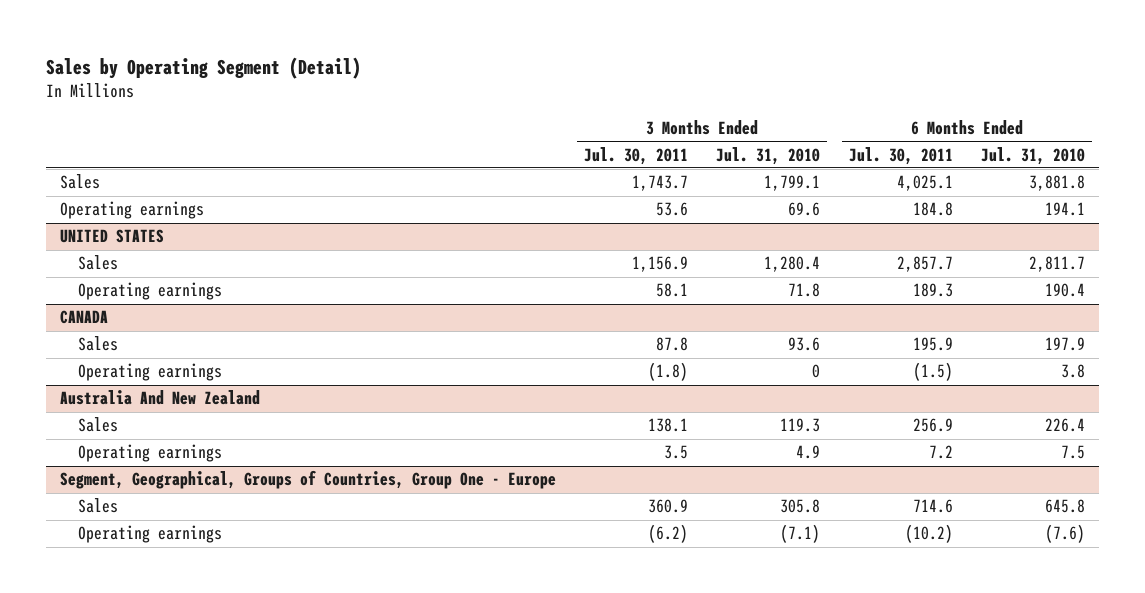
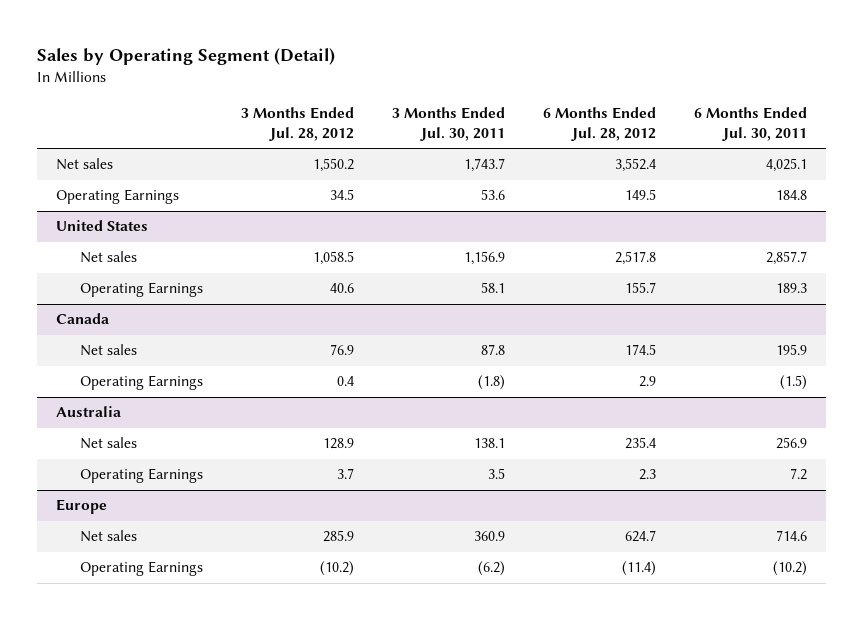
[716,146,821,165] Jul. 31, 2010 -> none
[980,146,1085,165] Jul. 31, 2010 -> none
none -> [241,107,355,142] 3 Months Ended Jul. 28, 2012
none -> [543,107,657,142] 6 Months Ended Jul. 28, 2012
[60,390,261,406] Australia And New Zealand -> none
[60,470,557,490] Segment, Geographical, Groups of Countries, Group One - Europe -> none
[60,174,101,190] Sales -> [55,158,113,171] Net sales
[60,201,205,220] Operating earnings -> [55,189,179,205] Operating Earnings
[60,229,165,244] UNITED STATES -> [55,220,148,232] United States
[78,255,119,271] Sales -> [80,251,138,264] Net sales
[78,282,223,301] Operating earnings -> [80,282,204,298] Operating Earnings
[60,310,109,325] CANADA -> [55,313,109,325] Canada
[78,336,119,352] Sales -> [80,344,138,357] Net sales
[78,363,223,382] Operating earnings -> [80,375,204,391] Operating Earnings
none -> [55,406,121,418] Australia
[78,417,119,433] Sales -> [80,437,138,450] Net sales
[78,444,223,463] Operating earnings -> [80,468,204,484] Operating Earnings
none -> [55,499,107,515] Europe
[78,498,119,514] Sales -> [80,530,138,543] Net sales
[78,525,223,544] Operating earnings -> [80,561,204,577] Operating Earnings

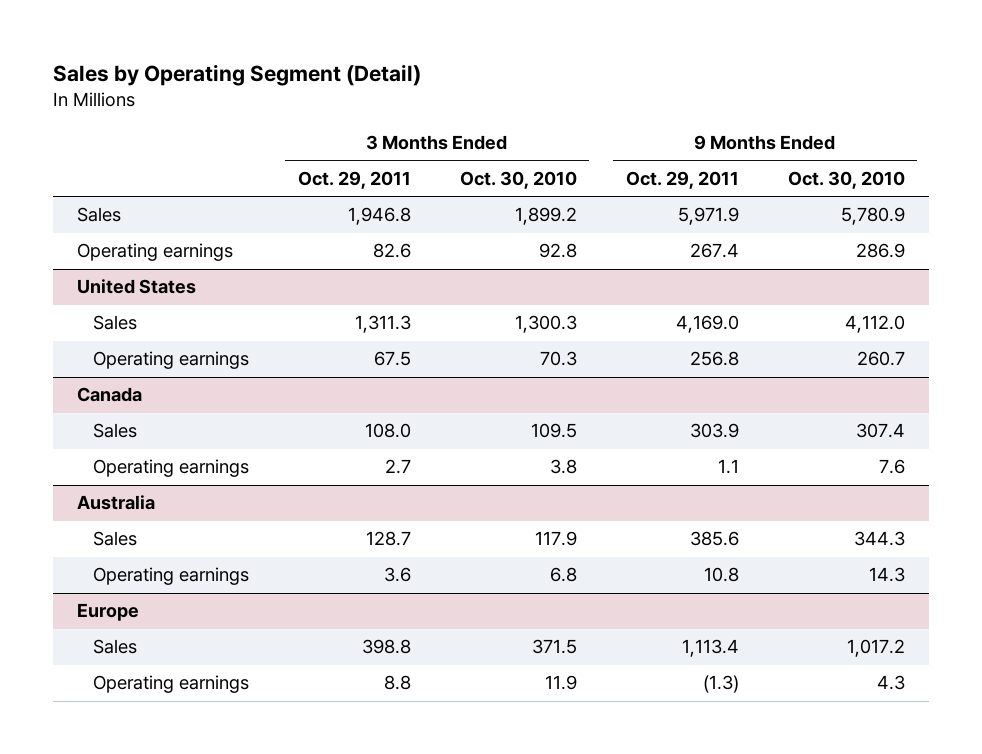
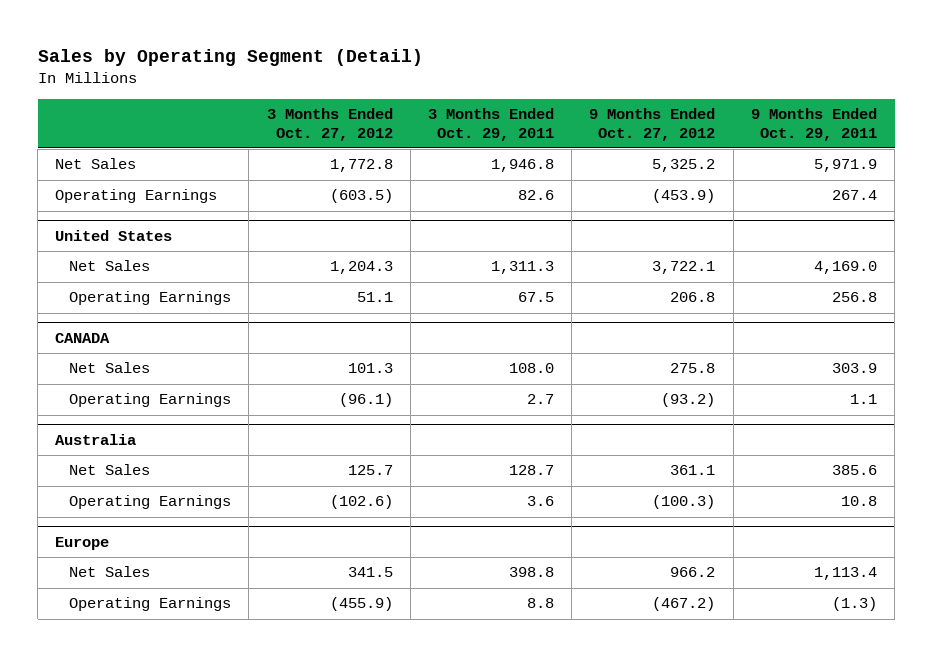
[459,170,577,189] Oct. 30, 2010 -> none
[787,170,905,189] Oct. 30, 2010 -> none
none -> [266,108,393,141] 3 Months Ended Oct. 27, 2012
none -> [589,108,716,141] 9 Months Ended Oct. 27, 2012
[77,207,122,223] Sales -> [55,158,137,170] Net Sales
[77,243,234,262] Operating earnings -> [55,189,218,204] Operating Earnings
[92,315,137,331] Sales -> [69,260,151,272] Net Sales
[92,351,249,370] Operating earnings -> [69,291,232,306] Operating Earnings
[77,387,143,403] Canada -> [55,332,111,343] CANADA
[92,423,137,439] Sales -> [69,362,151,374] Net Sales
[92,459,249,478] Operating earnings -> [69,393,232,408] Operating Earnings
[92,531,137,547] Sales -> [69,464,151,476] Net Sales
[92,567,249,586] Operating earnings -> [69,495,232,510] Operating Earnings
[92,639,137,655] Sales -> [69,566,151,578] Net Sales
[92,675,249,694] Operating earnings -> [69,597,232,612] Operating Earnings

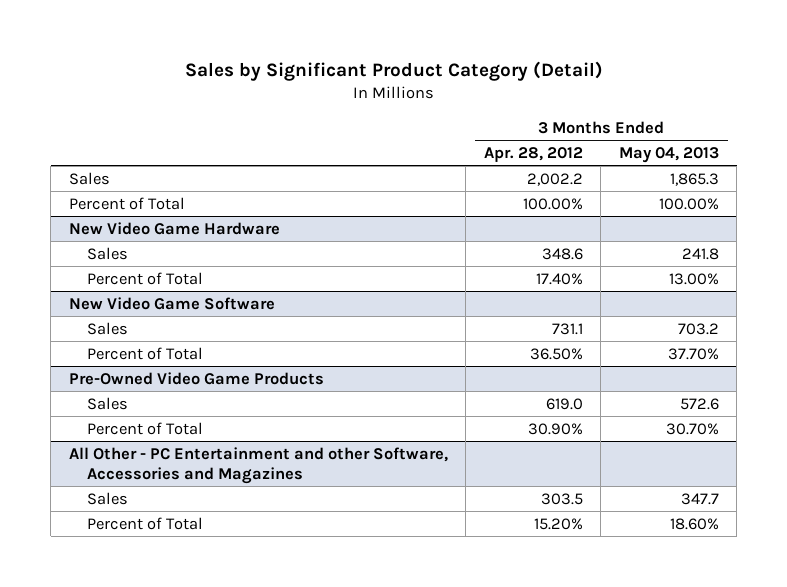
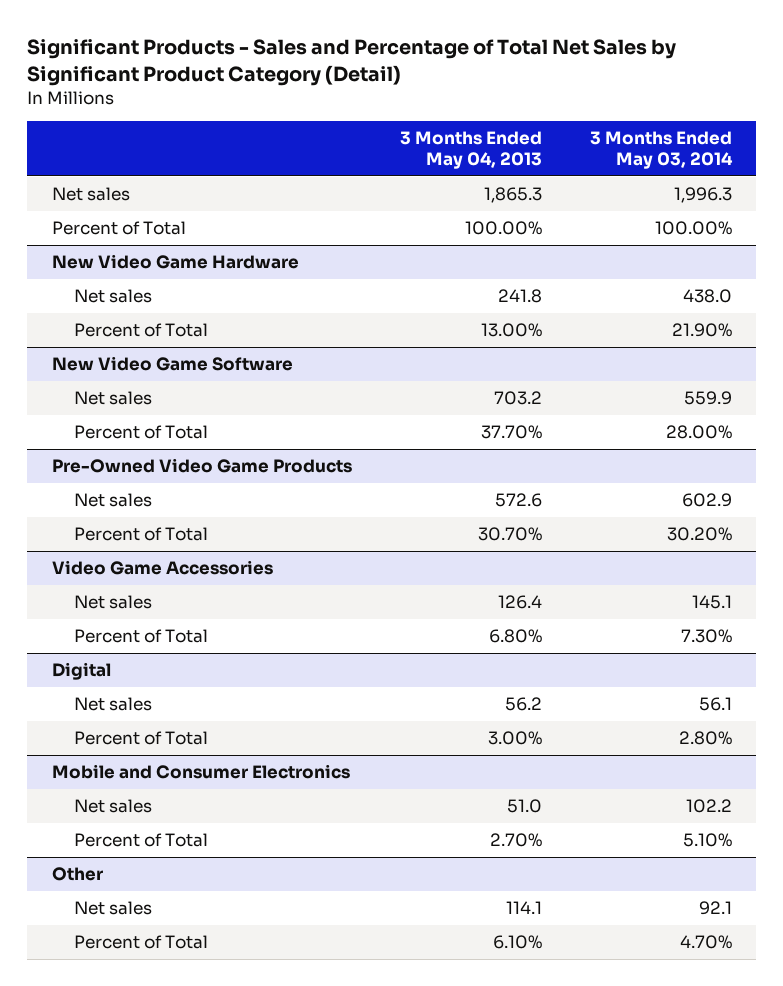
[184,61,603,82] Sales by Significant Product Category (Detail) -> [27,38,677,86] Significant Products - Sales and Percentage of Total Net Sales by Significant Product Category (Detail)
[483,146,583,162] Apr. 28, 2012 -> none
none -> [589,131,733,169] 3 Months Ended May 03, 2014
[68,171,110,185] Sales -> [51,187,130,202] Net sales
[86,246,128,260] Sales -> [74,289,153,304] Net sales
[86,321,128,335] Sales -> [74,391,153,406] Net sales
[86,396,128,410] Sales -> [74,493,153,508] Net sales
[68,446,448,484] All Other - PC Entertainment and other Software, Accessories and Magazines -> none
none -> [51,560,273,576] Video Game Accessories
[86,491,128,505] Sales -> [74,595,153,610] Net sales
[680,492,719,505] 347.7 -> [497,595,542,610] 126.4
[669,517,719,530] 18.60% -> [488,629,542,644] 6.80%
none -> [51,662,111,681] Digital
none -> [74,697,153,712] Net sales
none -> [74,731,209,746] Percent of Total
none -> [51,764,350,780] Mobile and Consumer Electronics
none -> [74,799,153,814] Net sales
none -> [74,833,209,848] Percent of Total
none -> [51,867,103,882] Other
none -> [74,901,153,916] Net sales
none -> [74,935,209,950] Percent of Total

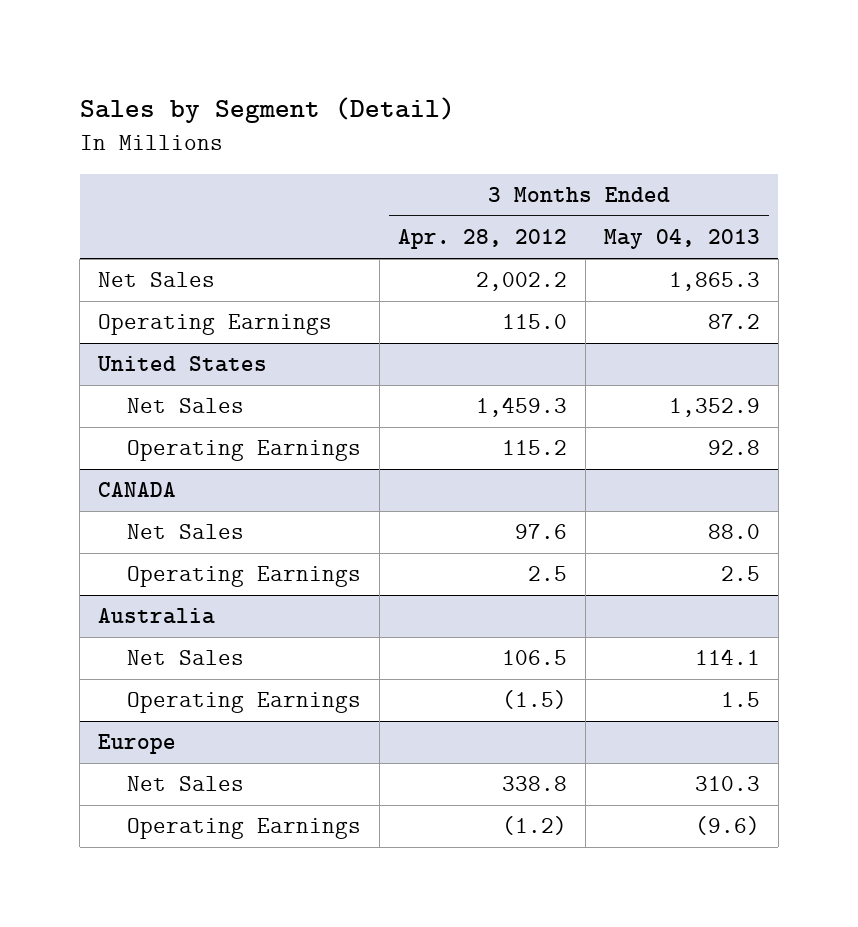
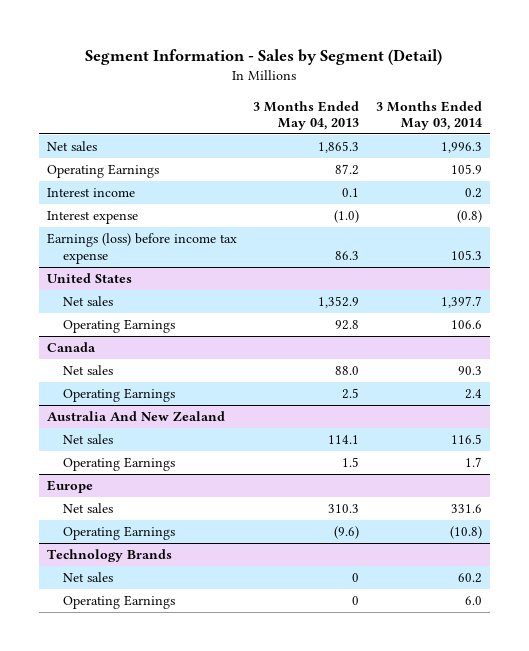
[79,97,455,124] Sales by Segment (Detail) -> [85,48,443,65] Segment Information - Sales by Segment (Detail)
[397,229,567,250] Apr. 28, 2012 -> none
none -> [375,100,482,131] 3 Months Ended May 03, 2014
[98,272,216,288] Net Sales -> [46,141,97,152] Net sales
none -> [46,188,135,198] Interest income
none -> [46,211,138,225] Interest expense
none -> [46,233,237,264] Earnings (loss) before income tax expense
[126,398,244,414] Net Sales -> [62,296,113,307] Net sales
[98,482,177,498] CANADA -> [46,342,96,353] Canada
[126,524,244,540] Net Sales -> [62,365,113,376] Net sales
[98,608,216,625] Australia -> none
none -> [46,411,225,422] Australia And New Zealand
[126,650,244,666] Net Sales -> [62,434,113,445] Net sales
[126,776,244,792] Net Sales -> [62,503,113,514] Net sales
none -> [46,549,172,563] Technology Brands
none -> [62,572,113,583] Net sales
none -> [62,595,175,610] Operating Earnings

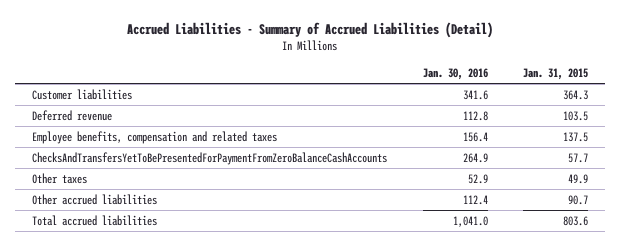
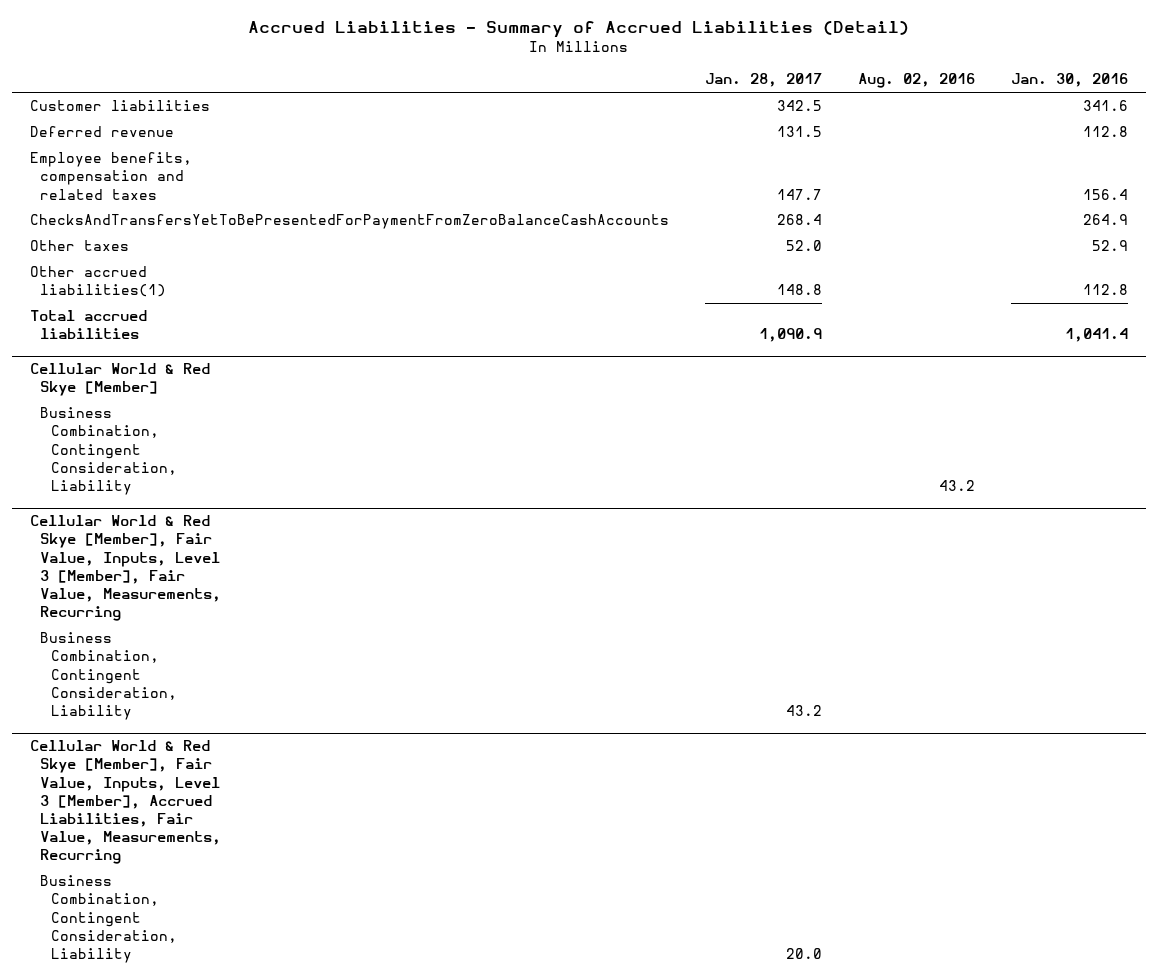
[522,67,588,80] Jan. 31, 2015 -> none
none -> [704,73,822,88] Jan. 28, 2017
none -> [858,73,976,89] Aug. 02, 2016
[32,193,158,205] Other accrued liabilities -> [29,266,167,298] Other accrued liabilities(1)
[462,194,488,205] 112.4 -> [1083,284,1129,296] 112.8
[452,215,488,227] 1,041.0 -> [1065,328,1129,343] 1,041.4
none -> [29,363,210,397] Cellular World & Red Skye [Member]
none -> [40,407,178,495] Business Combination, Contingent Consideration, Liability
none -> [29,515,222,622] Cellular World & Red Skye [Member], Fair Value, Inputs, Level 3 [Member], Fair Value, Measurements, Recurring
none -> [40,632,178,720] Business Combination, Contingent Consideration, Liability
none -> [29,740,222,865] Cellular World & Red Skye [Member], Fair Value, Inputs, Level 3 [Member], Accrued Liabilities, Fair Value, Measurements, Recurring
none -> [40,875,178,963] Business Combination, Contingent Consideration, Liability

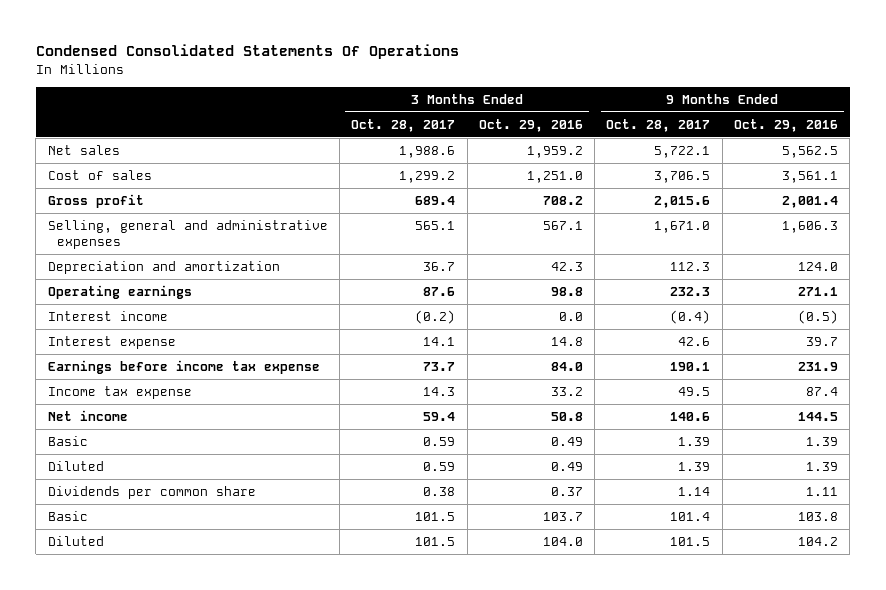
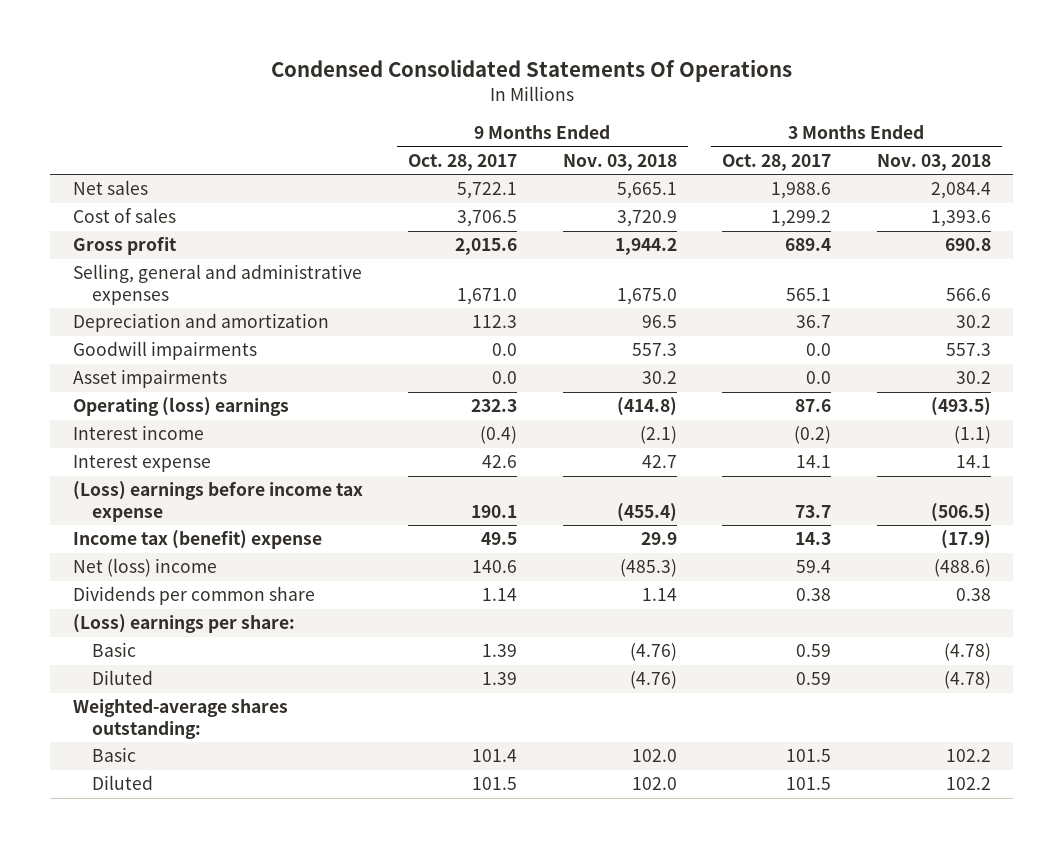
[478,118,583,132] Oct. 29, 2016 -> none
[734,118,839,132] Oct. 29, 2016 -> none
none -> [562,153,677,171] Nov. 03, 2018
none -> [876,153,991,171] Nov. 03, 2018
none -> [72,341,257,361] Goodwill impairments
none -> [72,369,227,389] Asset impairments
[47,285,192,300] Operating earnings -> [72,397,289,417] Operating (loss) earnings
[47,360,320,375] Earnings before income tax expense -> [72,481,363,522] (Loss) earnings before income tax expense
[47,386,192,400] Income tax expense -> [72,530,322,550] Income tax (benefit) expense
[47,410,128,422] Net income -> [72,558,217,578] Net (loss) income
[47,486,256,500] Dividends per common share -> [72,586,315,606] Dividends per common share
none -> [72,614,295,634] (Loss) earnings per share:
none -> [72,699,288,739] Weighted-average shares outstanding:

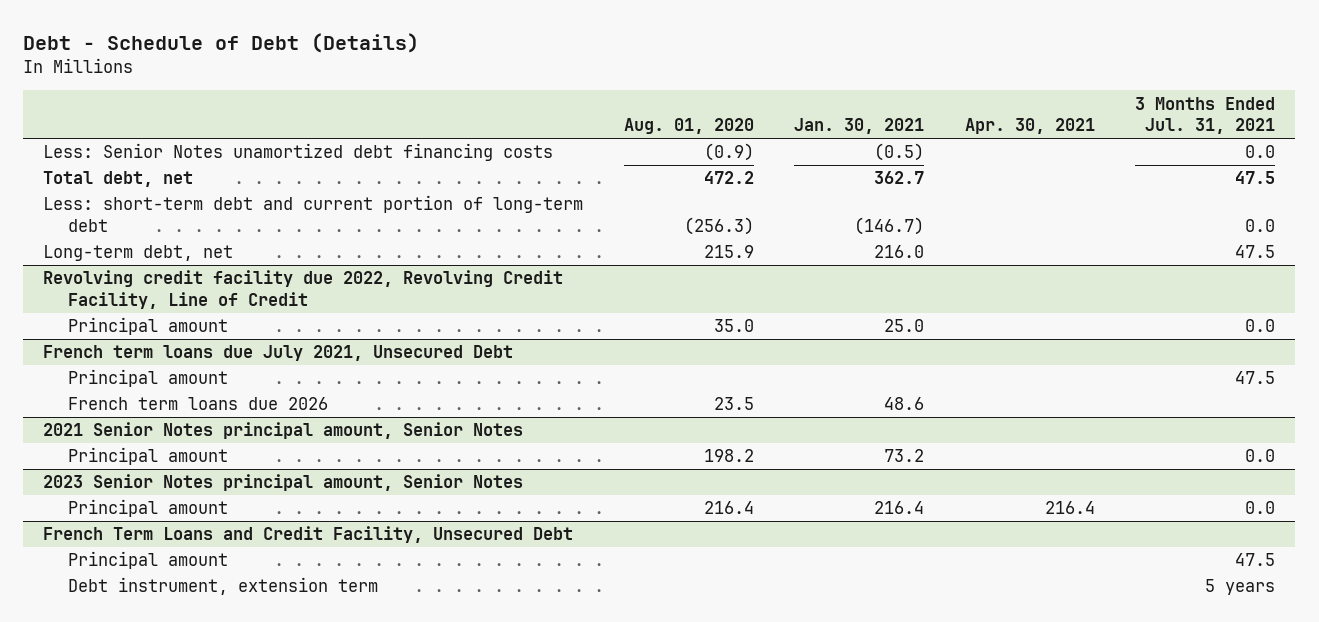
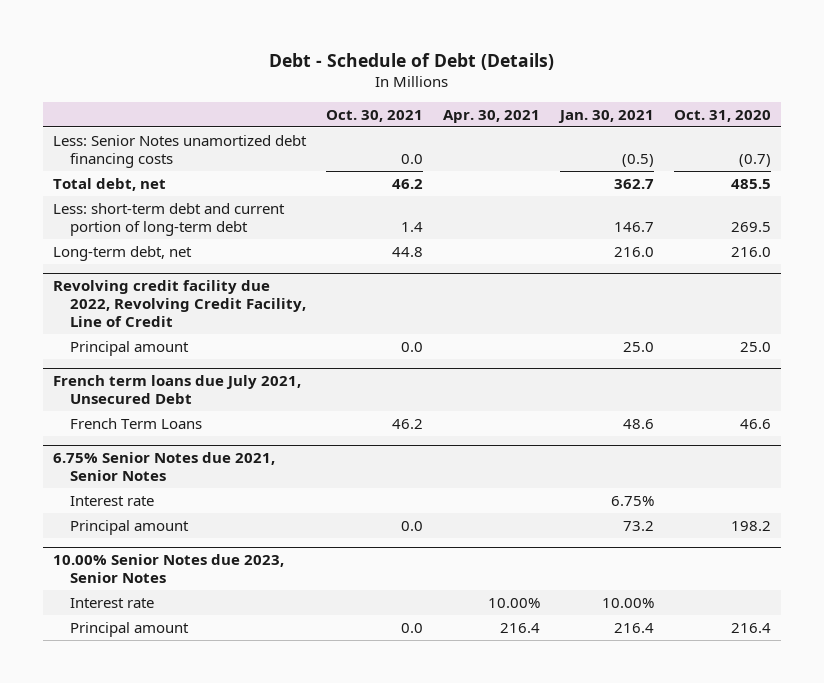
[623,118,754,135] Aug. 01, 2020 -> none
[1135,96,1276,135] 3 Months Ended Jul. 31, 2021 -> none
none -> [326,109,424,122] Oct. 30, 2021
none -> [674,109,772,122] Oct. 31, 2020
[854,216,925,235] (146.7) -> [614,222,655,233] 146.7
[67,369,228,388] Principal amount -> none
[43,422,524,440] 2021 Senior Notes principal amount, Senior Notes -> none
[67,397,328,411] French term loans due 2026 -> [69,417,202,429] French Term Loans
none -> [53,452,276,482] 6.75% Senior Notes due 2021, Senior Notes
none -> [69,495,154,506] Interest rate
[43,474,524,492] 2023 Senior Notes principal amount, Senior Notes -> none
none -> [53,554,285,584] 10.00% Senior Notes due 2023, Senior Notes
none -> [69,597,154,608] Interest rate
[43,526,574,544] French Term Loans and Credit Facility, Unsecured Debt -> none
[67,551,228,570] Principal amount -> none
[67,577,378,596] Debt instrument, extension term -> none

